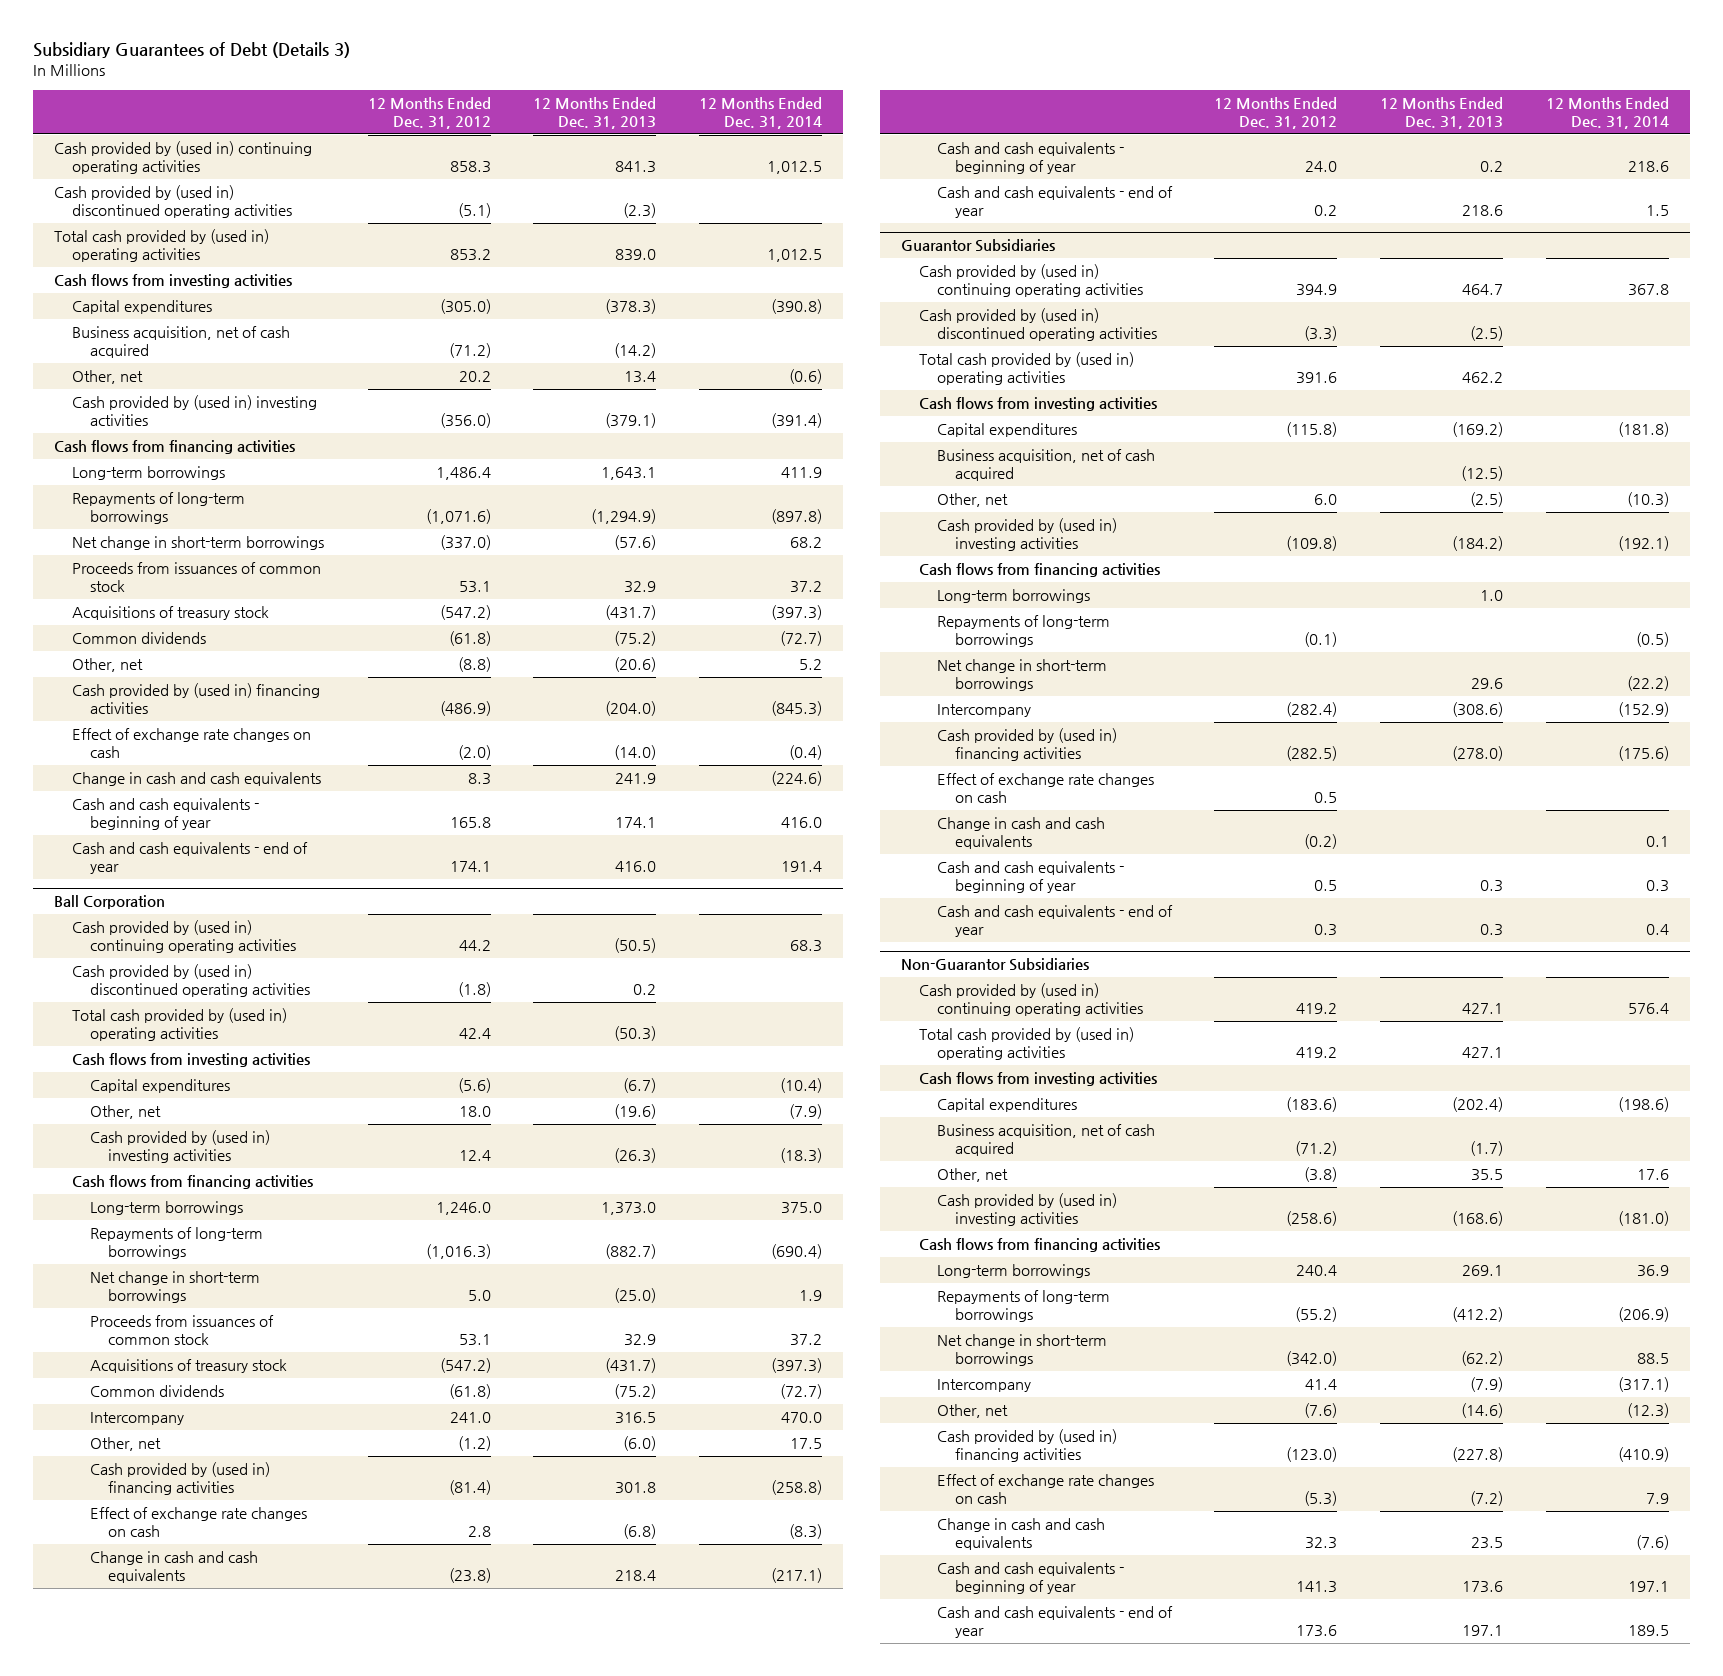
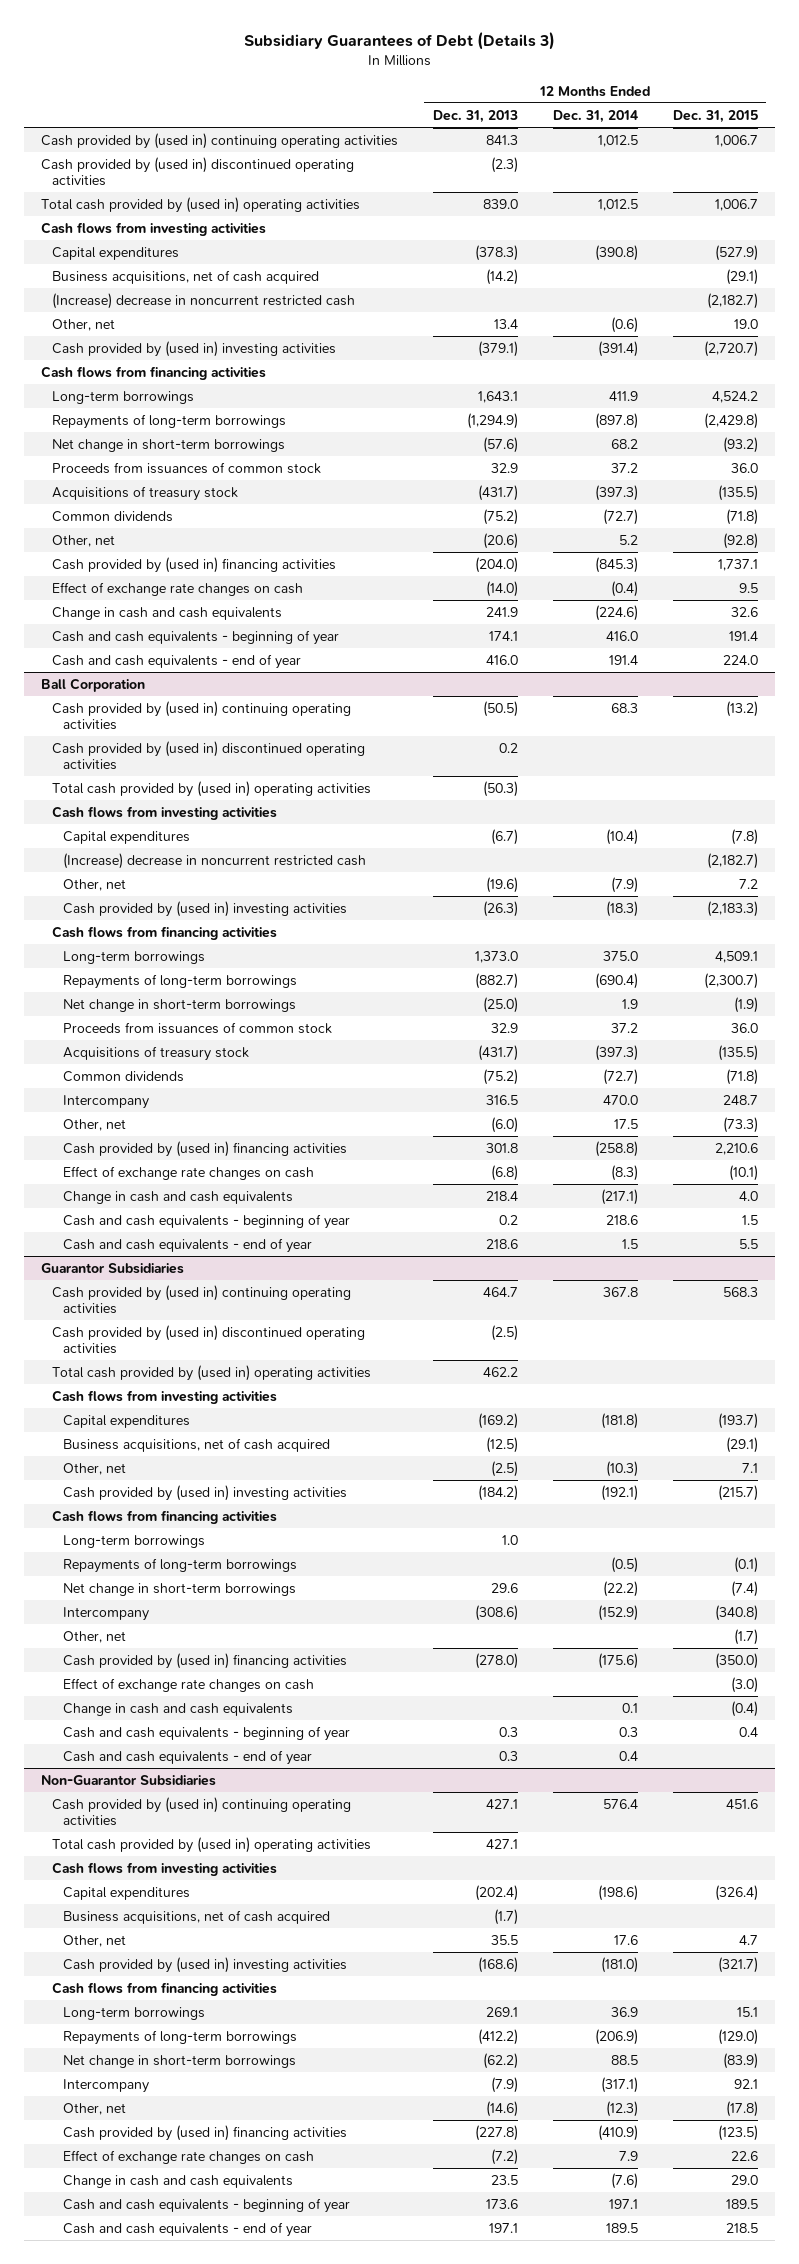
[367,96,491,129] 12 Months Ended Dec. 31, 2012 -> none
none -> [672,109,758,123] Dec. 31, 2015
[71,326,290,359] Business acquisition, net of cash acquired -> [52,269,320,284] Business acquisitions, net of cash acquired
none -> [52,292,356,309] (Increase) decrease in noncurrent restricted cash
none -> [63,852,367,869] (Increase) decrease in noncurrent restricted cash
[936,449,1155,482] Business acquisition, net of cash acquired -> [63,1437,331,1452] Business acquisitions, net of cash acquired
none -> [63,1630,127,1643] Other, net
[936,1124,1155,1157] Business acquisition, net of cash acquired -> [63,1909,331,1924] Business acquisitions, net of cash acquired

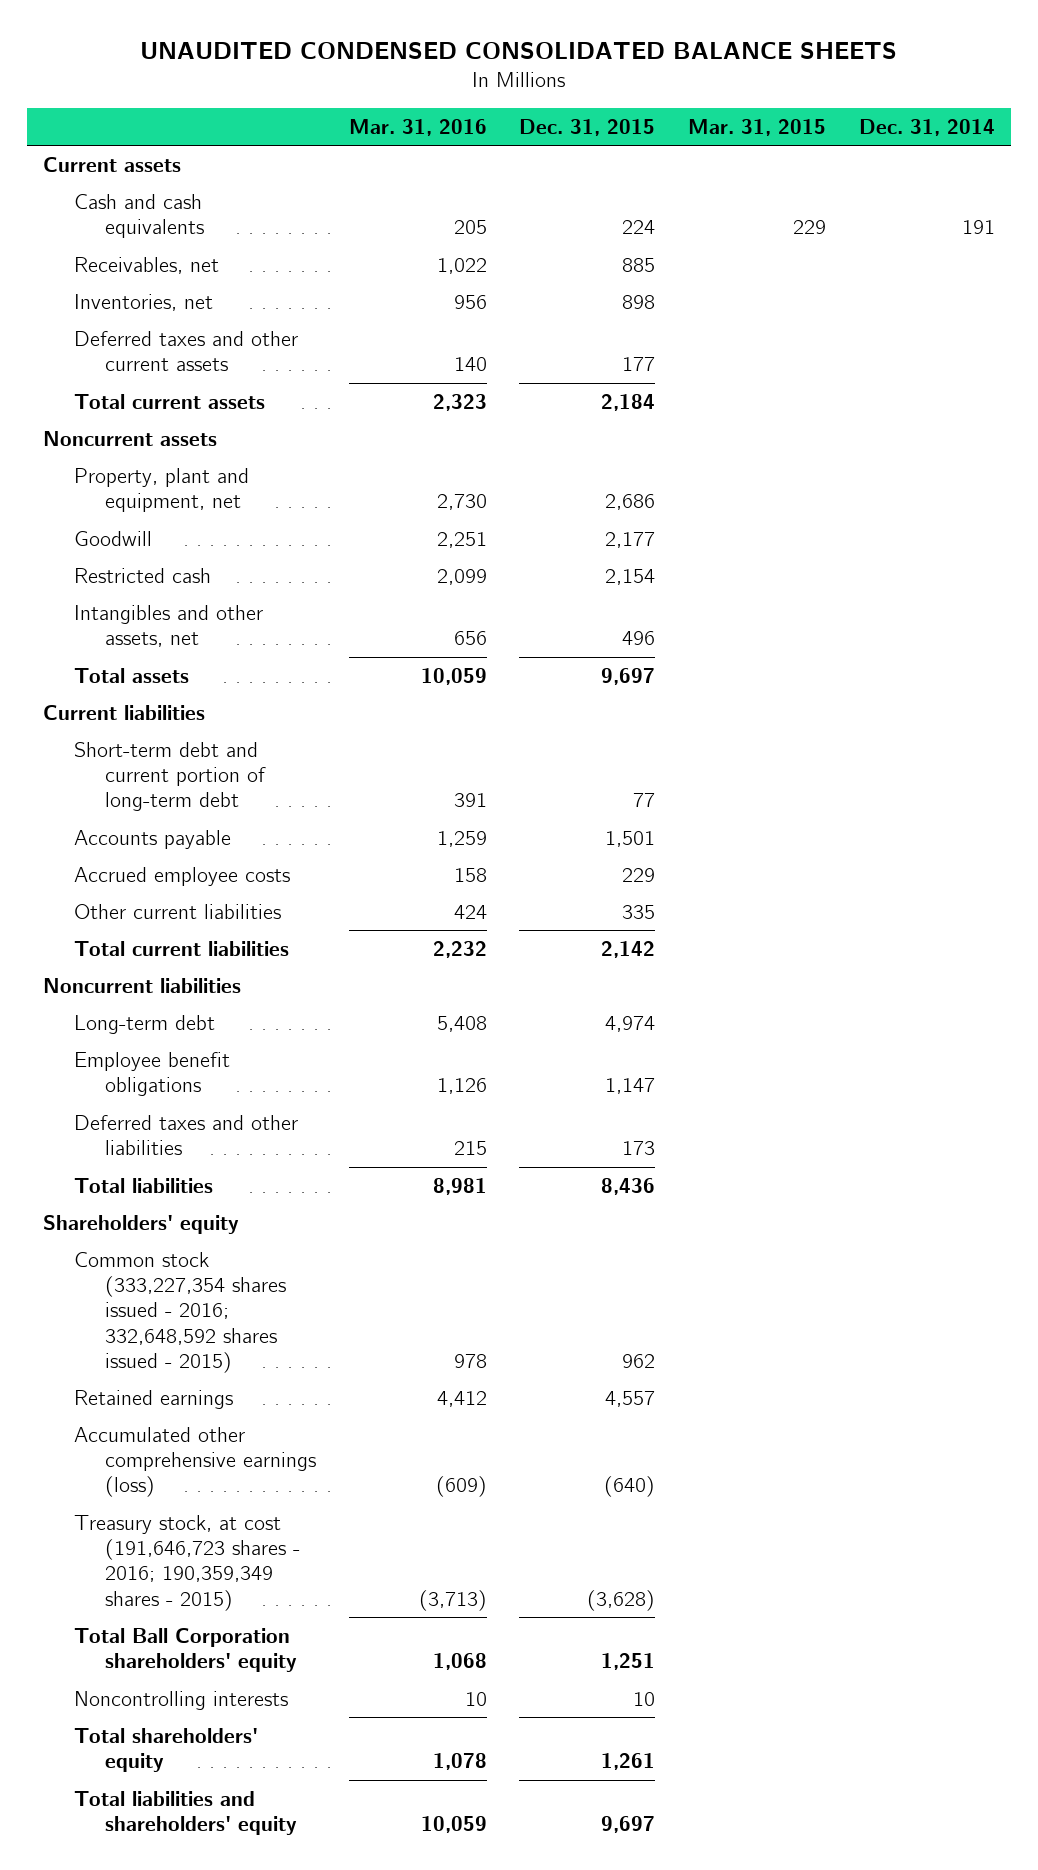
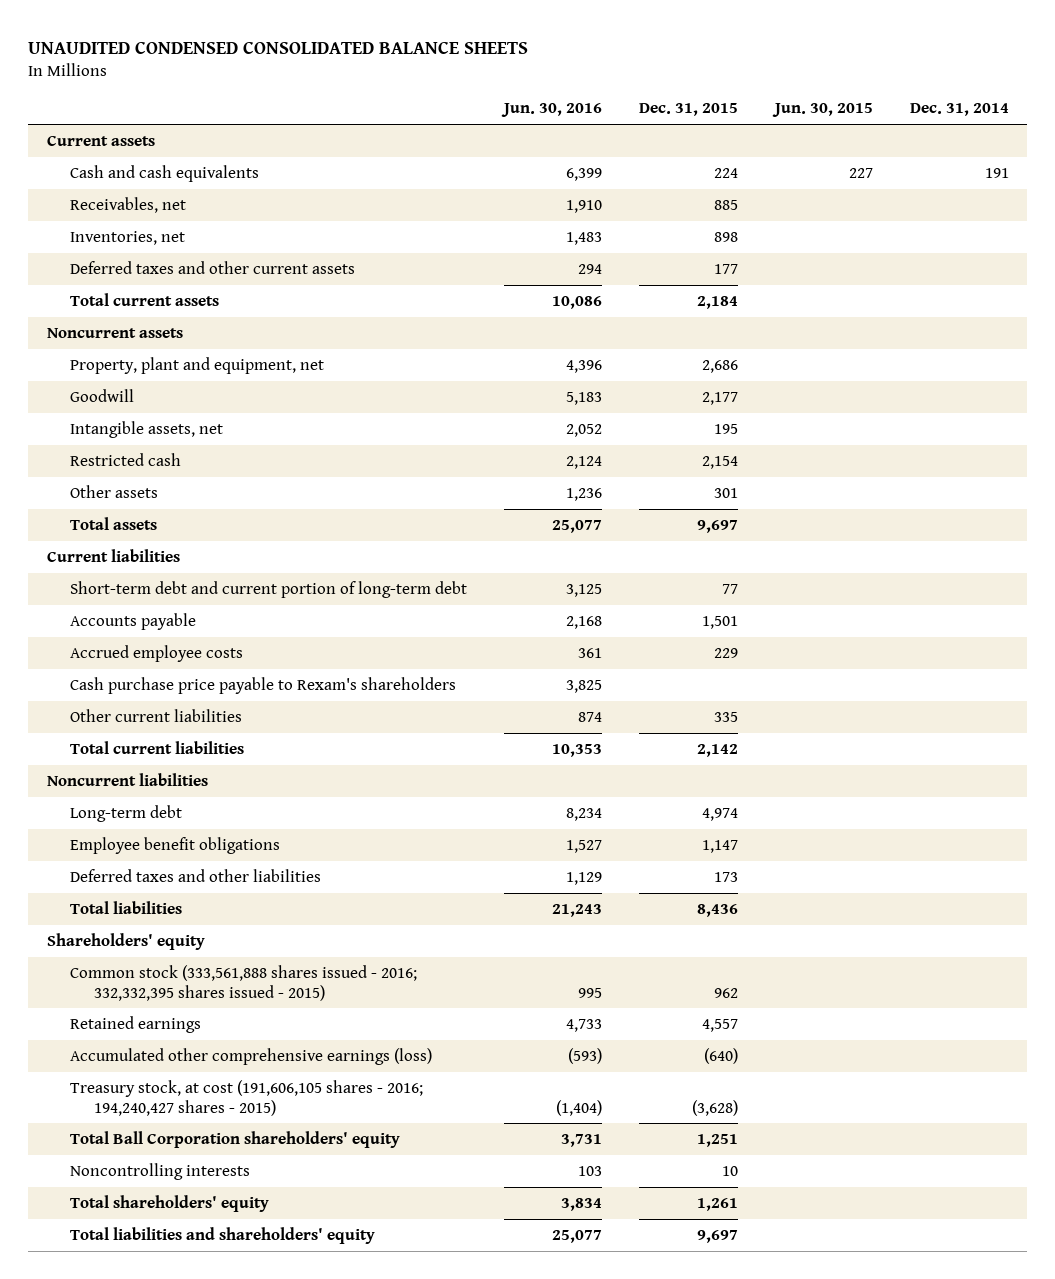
[348,118,487,136] Mar. 31, 2016 -> none
[688,118,827,136] Mar. 31, 2015 -> none
none -> [501,103,603,118] Jun. 30, 2016
none -> [771,103,873,118] Jun. 30, 2015
none -> [70,420,224,438] Intangible assets, net
[73,604,263,648] Intangibles and other assets, net -> [70,484,159,498] Other assets
[622,631,656,646] 496 -> [713,487,738,498] 301
none -> [70,676,457,694] Cash purchase price payable to Rexam's shareholders
[73,1251,286,1373] Common stock (333,227,354 shares issued - 2016; 332,648,592 shares issued - 2015) -> [70,964,418,1001] Common stock (333,561,888 shares issued - 2016; 332,332,395 shares issued - 2015)
[73,1514,300,1611] Treasury stock, at cost (191,646,723 shares - 2016; 190,359,349 shares - 2015) -> [70,1079,424,1116] Treasury stock, at cost (191,606,105 shares - 2016; 194,240,427 shares - 2015)

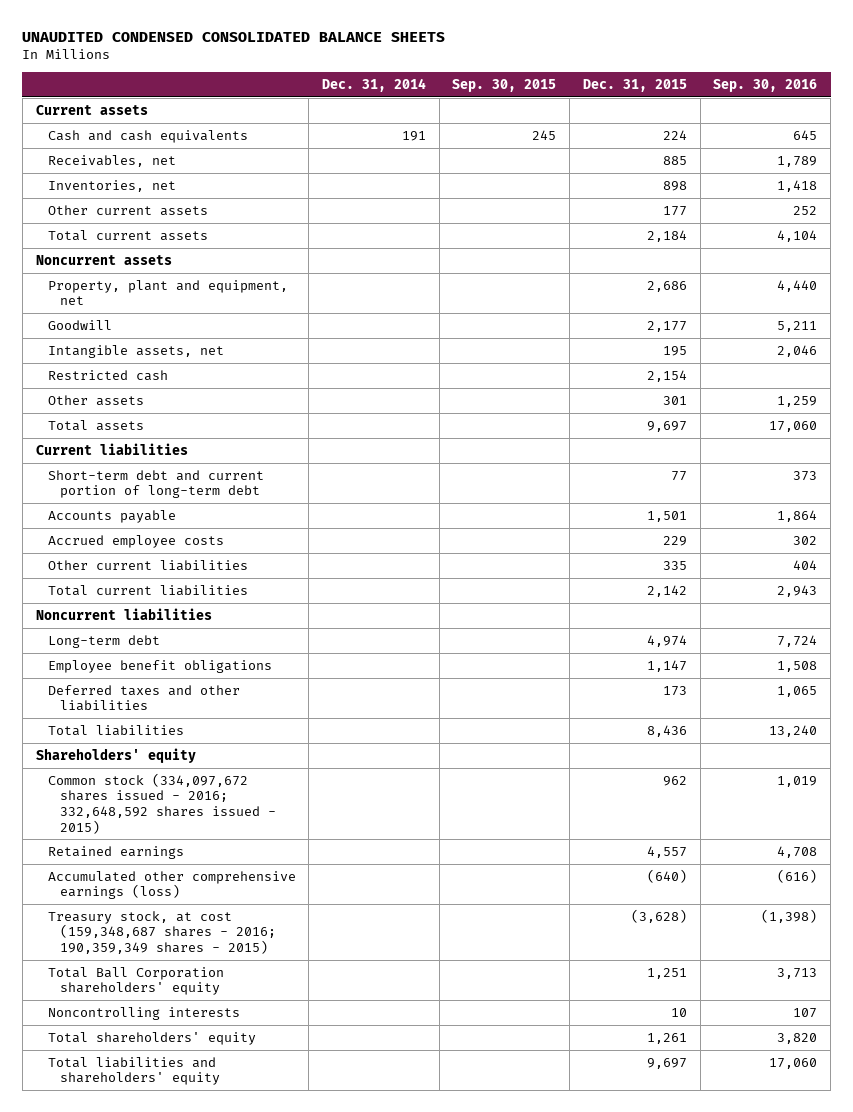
[501,103,603,118] Jun. 30, 2016 -> none
[771,103,873,118] Jun. 30, 2015 -> none
none -> [452,79,557,93] Sep. 30, 2015
none -> [713,79,818,93] Sep. 30, 2016
[70,260,356,274] Deferred taxes and other current assets -> [47,204,208,216] Other current assets
[70,676,457,694] Cash purchase price payable to Rexam's shareholders -> none
[70,964,418,1001] Common stock (333,561,888 shares issued - 2016; 332,332,395 shares issued - 2015) -> [47,772,276,834] Common stock (334,097,672 shares issued - 2016; 332,648,592 shares issued - 2015)
[70,1079,424,1116] Treasury stock, at cost (191,606,105 shares - 2016; 194,240,427 shares - 2015) -> [47,910,276,954] Treasury stock, at cost (159,348,687 shares - 2016; 190,359,349 shares - 2015)

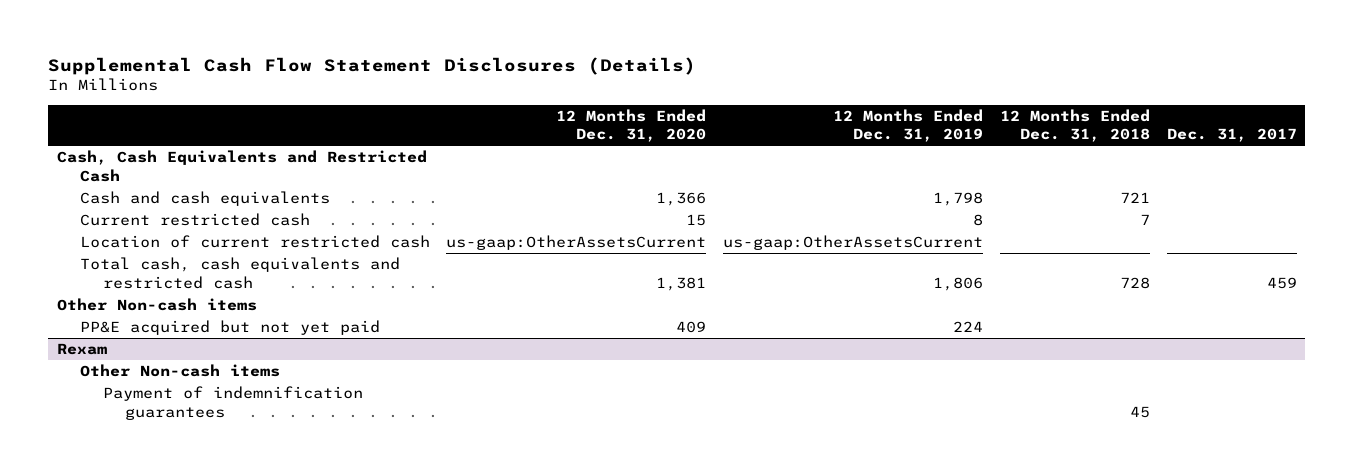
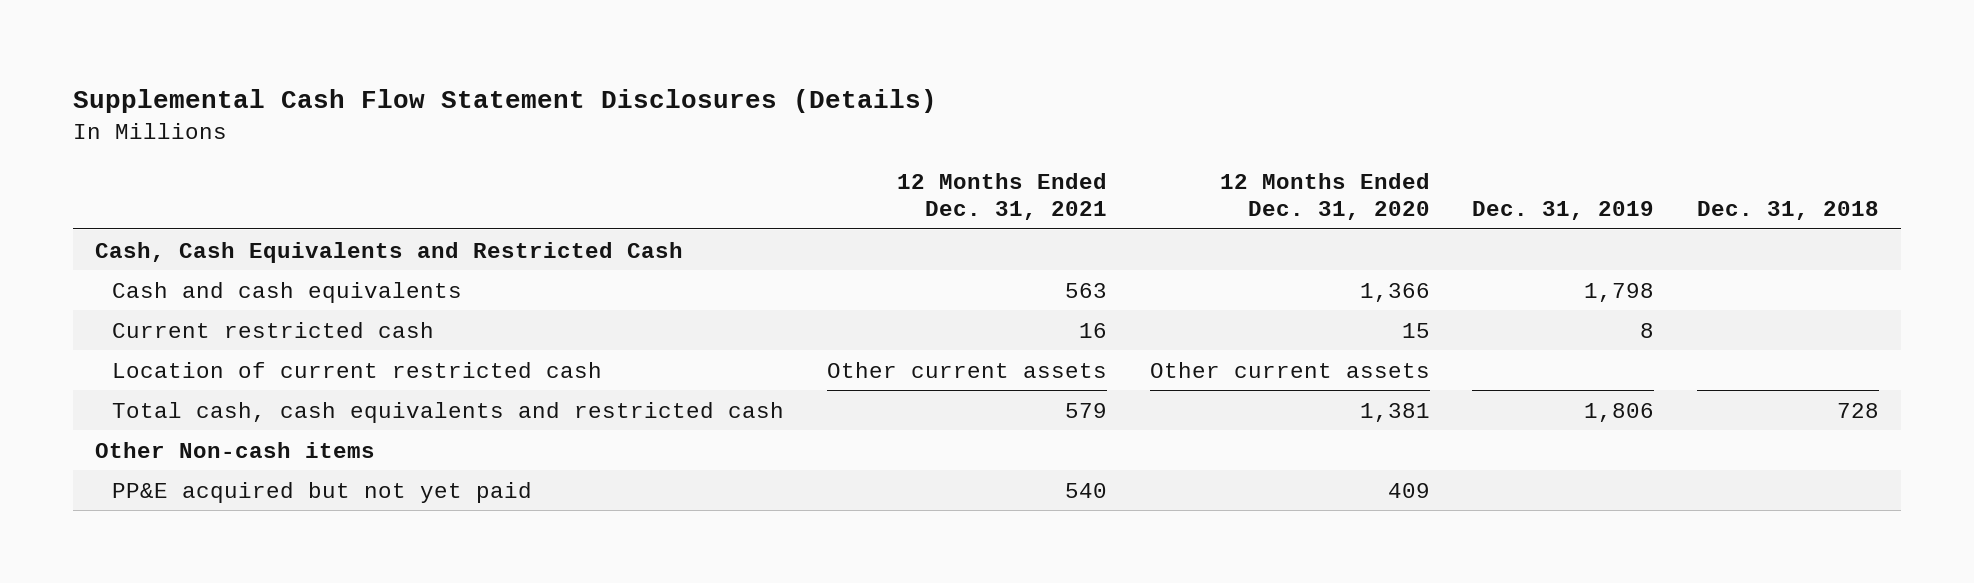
[833,108,984,143] 12 Months Ended Dec. 31, 2019 -> none
[999,108,1150,143] 12 Months Ended Dec. 31, 2018 -> none
[1166,128,1297,143] Dec. 31, 2017 -> none
none -> [896,173,1107,220] 12 Months Ended Dec. 31, 2021
none -> [1472,200,1655,220] Dec. 31, 2019
none -> [1697,200,1880,220] Dec. 31, 2018
[446,235,707,251] us-gaap:OtherAssetsCurrent -> [1149,361,1430,378] Other current assets
[56,343,107,356] Rexam -> none
[79,364,280,378] Other Non-cash items -> none
[102,386,363,420] Payment of indemnification guarantees -> none

